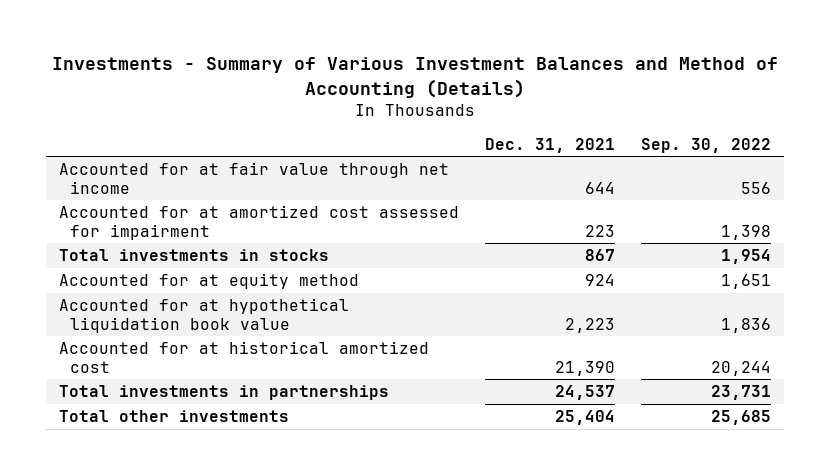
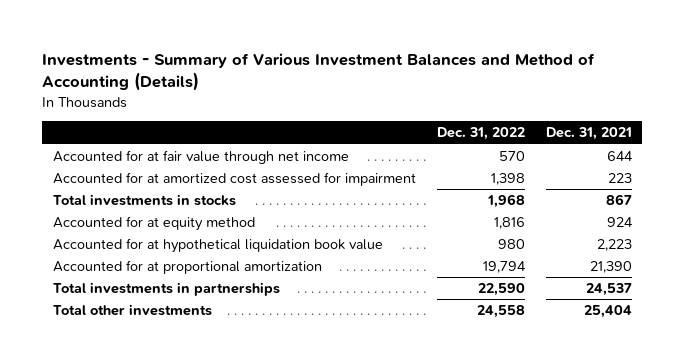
[641,137,772,153] Sep. 30, 2022 -> none
none -> [436,127,525,141] Dec. 31, 2022
[58,341,429,373] Accounted for at historical amortized cost -> [52,260,322,275] Accounted for at proportional amortization

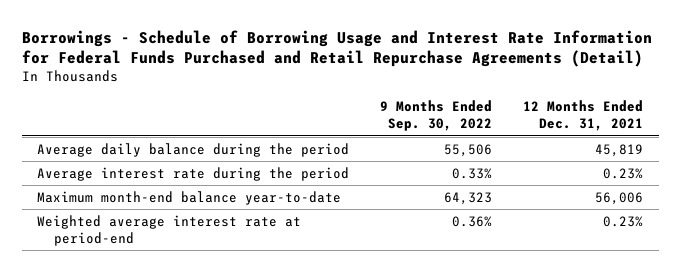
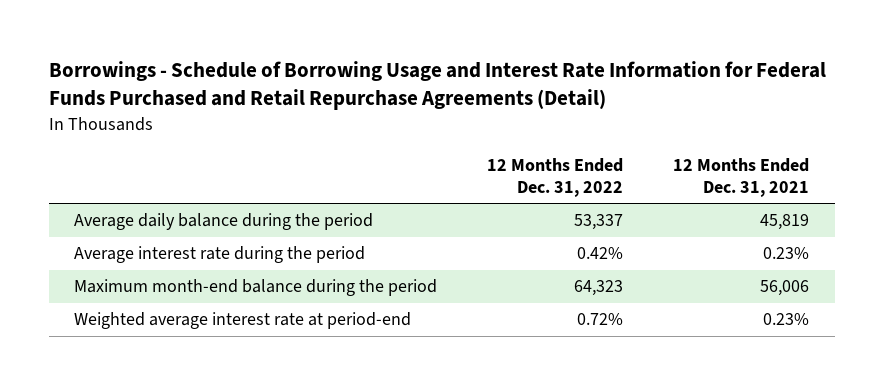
[380,100,493,132] 9 Months Ended Sep. 30, 2022 -> none
none -> [487,157,624,197] 12 Months Ended Dec. 31, 2022
[37,190,342,205] Maximum month-end balance year-to-date -> [73,279,437,297] Maximum month-end balance during the period

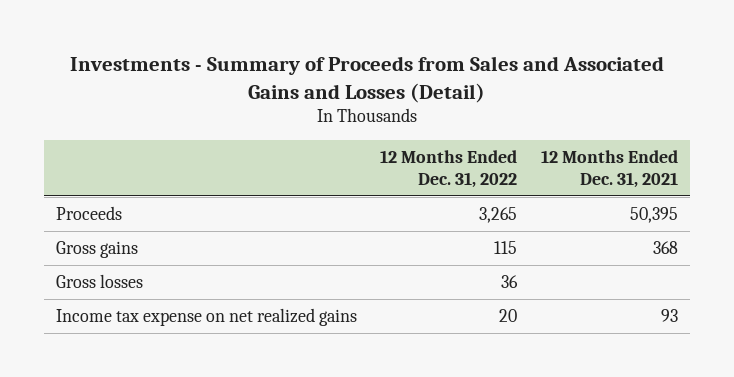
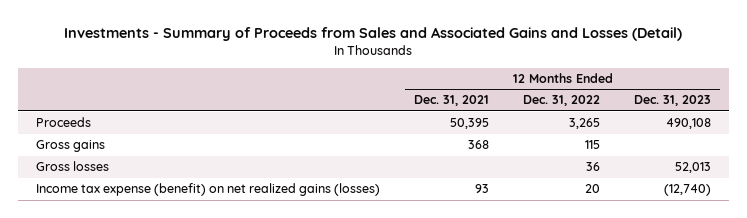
none -> [634,95,712,107] Dec. 31, 2023
[55,307,357,326] Income tax expense on net realized gains -> [35,183,380,197] Income tax expense (benefit) on net realized gains (losses)

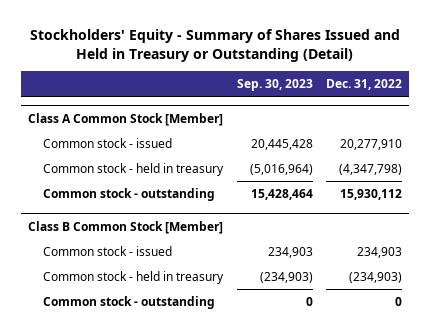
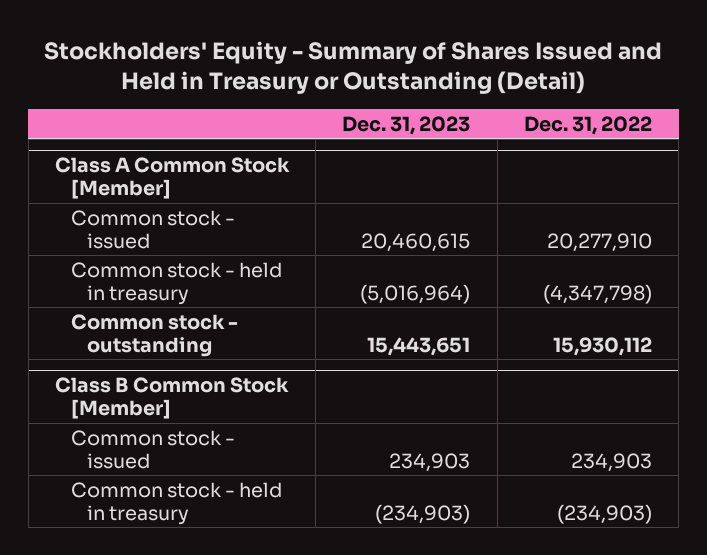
[236,79,313,92] Sep. 30, 2023 -> none
none -> [342,115,471,135] Dec. 31, 2023
[42,296,215,310] Common stock - outstanding -> none

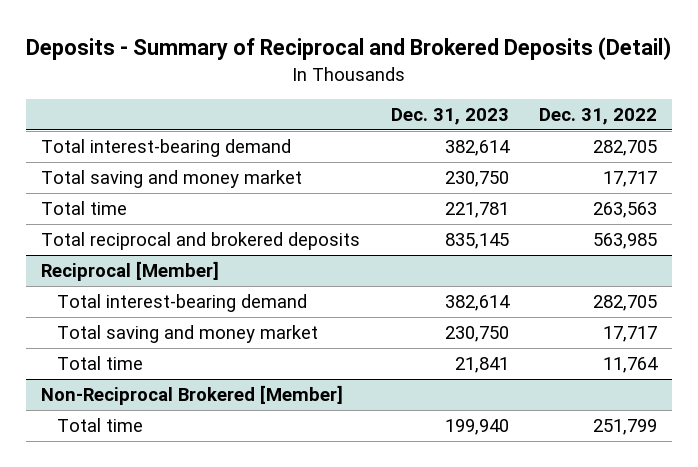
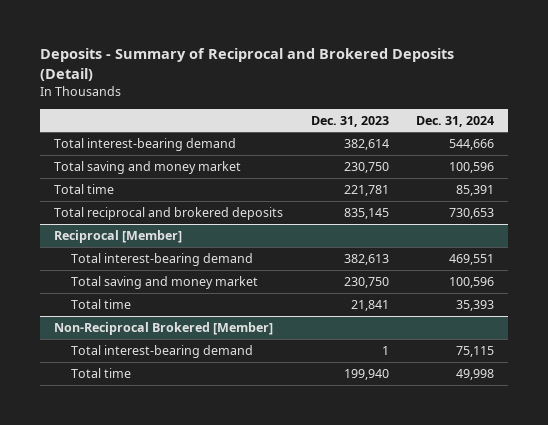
[538,108,657,126] Dec. 31, 2022 -> none
none -> [416,115,495,127] Dec. 31, 2024
[444,294,510,311] 382,614 -> [343,253,389,265] 382,613
none -> [70,344,253,358] Total interest-bearing demand

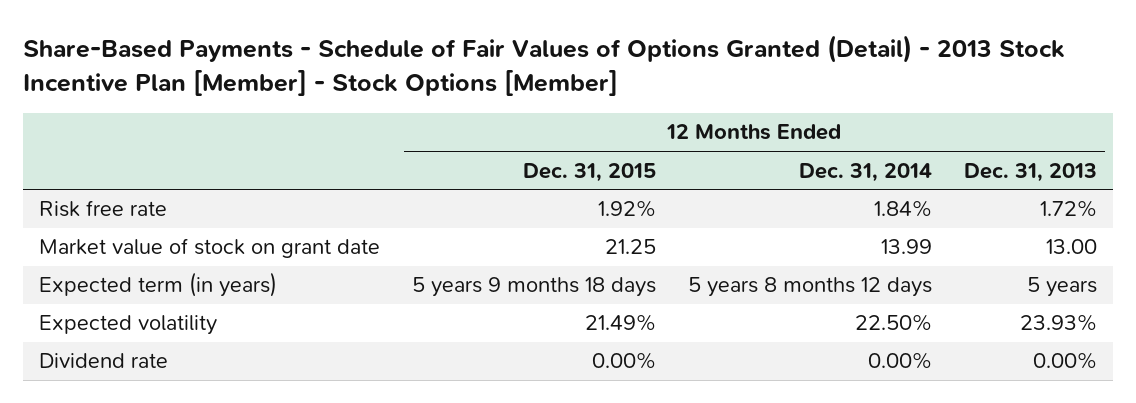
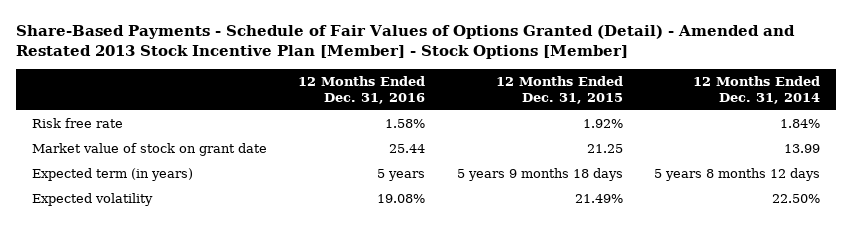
[23,35,1066,97] Share-Based Payments - Schedule of Fair Values of Options Granted (Detail) - 2013 Stock Incentive Plan [Member] - Stock Options [Member] -> [16,25,796,60] Share-Based Payments - Schedule of Fair Values of Options Granted (Detail) - Amended and Restated 2013 Stock Incentive Plan [Member] - Stock Options [Member]
[963,162,1097,182] Dec. 31, 2013 -> none
none -> [298,75,426,105] 12 Months Ended Dec. 31, 2016
[39,353,169,369] Dividend rate -> none

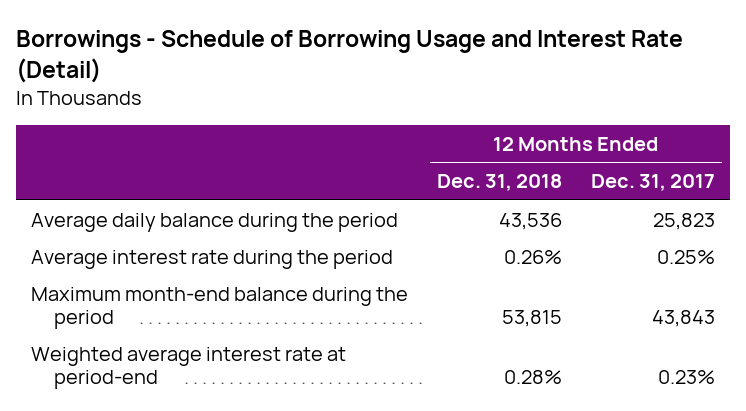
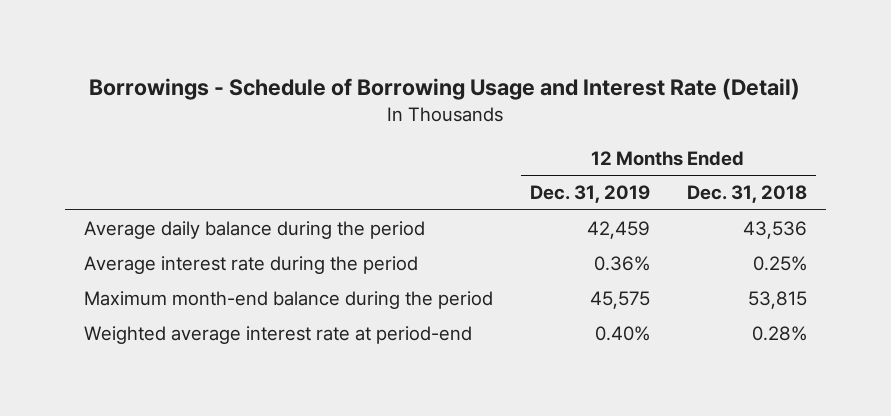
[591,174,716,192] Dec. 31, 2017 -> none
none -> [529,185,650,204] Dec. 31, 2019
[504,249,563,264] 0.26% -> [753,256,808,272] 0.25%

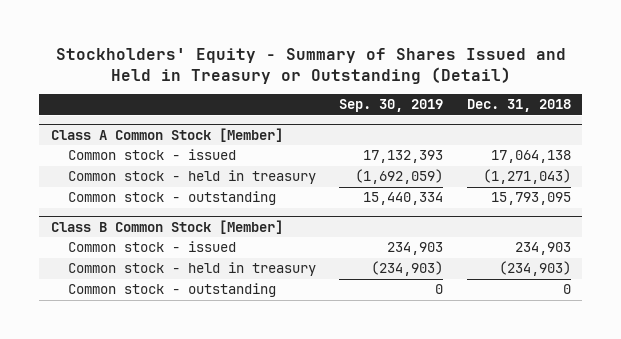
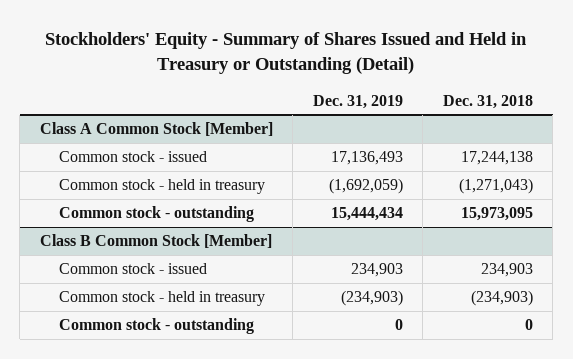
[339,99,444,113] Sep. 30, 2019 -> none
none -> [312,94,403,109] Dec. 31, 2019
[490,150,571,164] 17,064,138 -> [460,151,533,166] 17,244,138
[490,192,571,206] 15,793,095 -> [460,207,533,222] 15,973,095

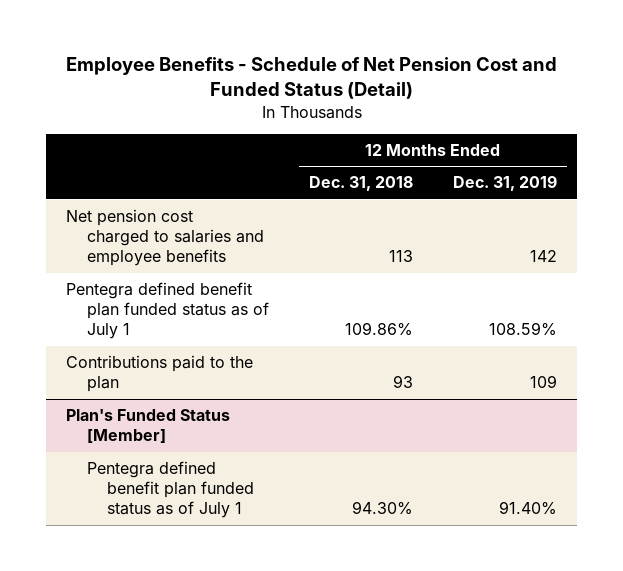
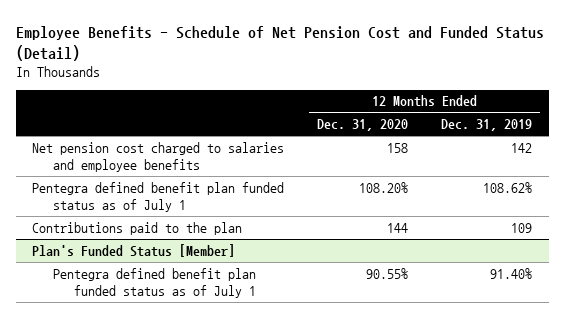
[308,176,413,192] Dec. 31, 2018 -> none
none -> [317,119,409,132] Dec. 31, 2020
[489,322,558,337] 108.59% -> [483,181,533,193] 108.62%

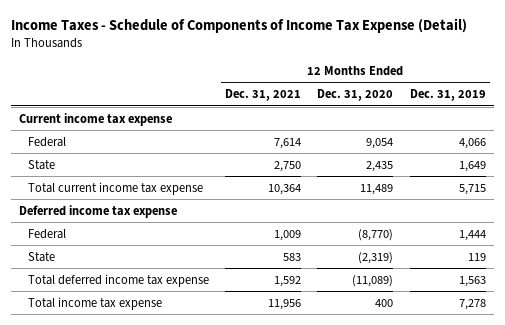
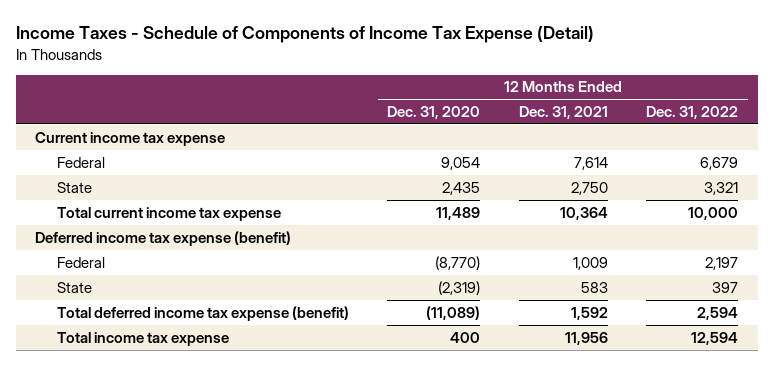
[409,89,486,102] Dec. 31, 2019 -> none
none -> [646,105,739,119] Dec. 31, 2022
[19,204,178,218] Deferred income tax expense -> [35,230,292,246] Deferred income tax expense (benefit)
[27,273,209,287] Total deferred income tax expense -> [56,305,349,321] Total deferred income tax expense (benefit)

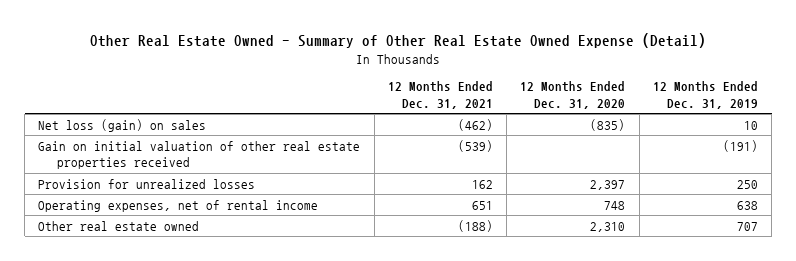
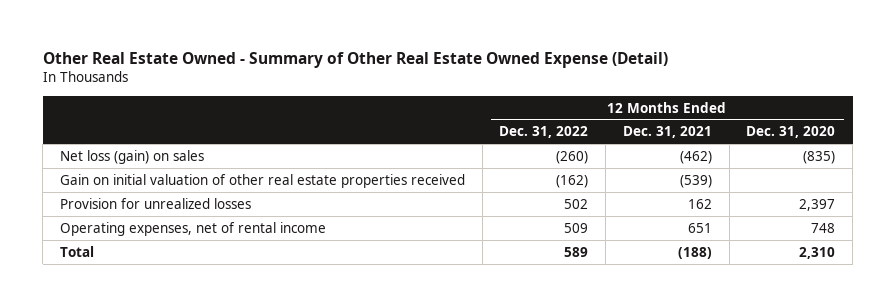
[652,81,758,109] 12 Months Ended Dec. 31, 2019 -> none
none -> [499,126,589,139] Dec. 31, 2022
[38,220,200,231] Other real estate owned -> [59,245,94,257] Total

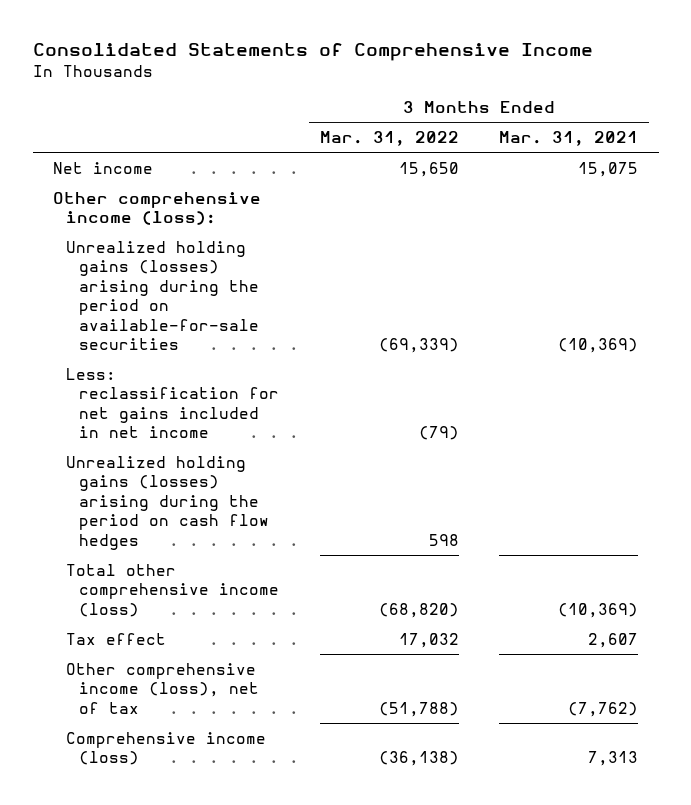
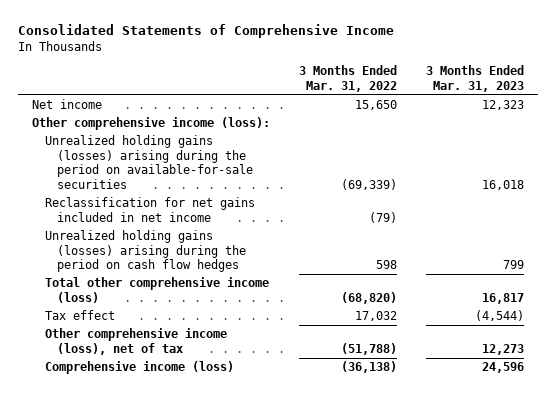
[499,131,639,147] Mar. 31, 2021 -> none
none -> [425,65,524,92] 3 Months Ended Mar. 31, 2023
[65,367,279,439] Less: reclassification for net gains included in net income -> [44,197,255,222] Reclassification for net gains included in net income

